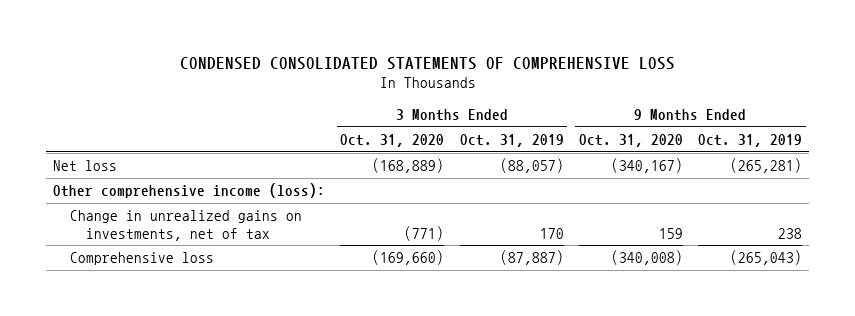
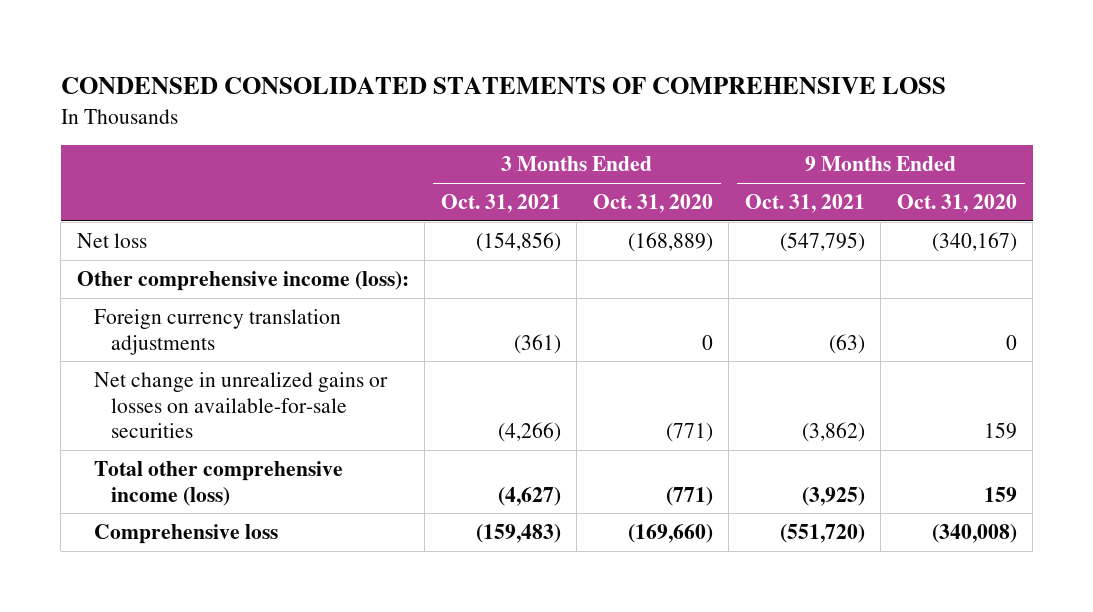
[459,134,564,148] Oct. 31, 2019 -> none
[697,134,802,148] Oct. 31, 2019 -> none
none -> [440,194,561,214] Oct. 31, 2021
none -> [744,194,865,214] Oct. 31, 2021
none -> [93,309,341,355] Foreign currency translation adjustments
[69,210,302,241] Change in unrealized gains on investments, net of tax -> [93,372,388,439] Net change in unrealized gains or losses on available-for-sale securities
none -> [93,461,343,506] Total other comprehensive income (loss)

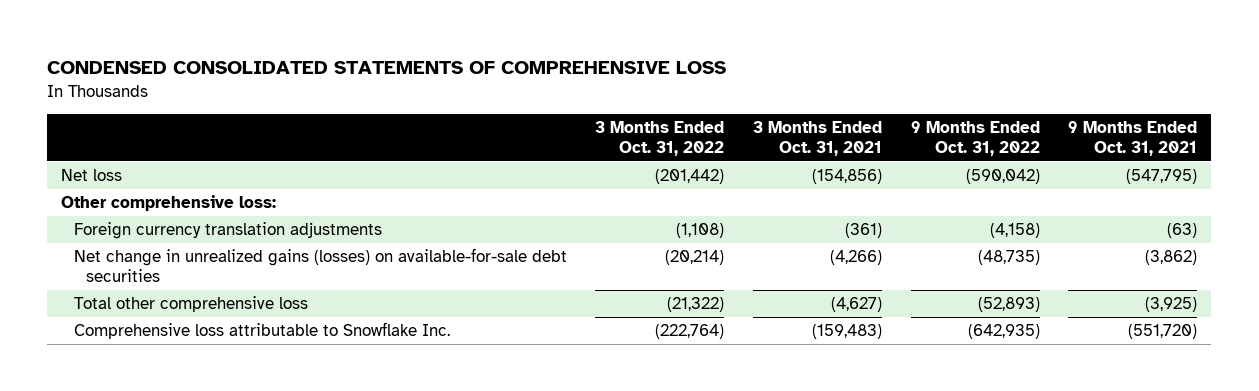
[592,194,713,214] Oct. 31, 2020 -> none
[896,194,1017,214] Oct. 31, 2020 -> none
none -> [595,121,725,157] 3 Months Ended Oct. 31, 2022
none -> [910,121,1040,157] 9 Months Ended Oct. 31, 2022
[76,271,409,292] Other comprehensive income (loss): -> [61,195,277,212] Other comprehensive loss:
[93,372,388,439] Net change in unrealized gains or losses on available-for-sale securities -> [73,248,567,283] Net change in unrealized gains (losses) on available-for-sale debt securities
[93,461,343,506] Total other comprehensive income (loss) -> [73,296,308,313] Total other comprehensive loss
[93,524,278,545] Comprehensive loss -> [73,322,450,340] Comprehensive loss attributable to Snowflake Inc.

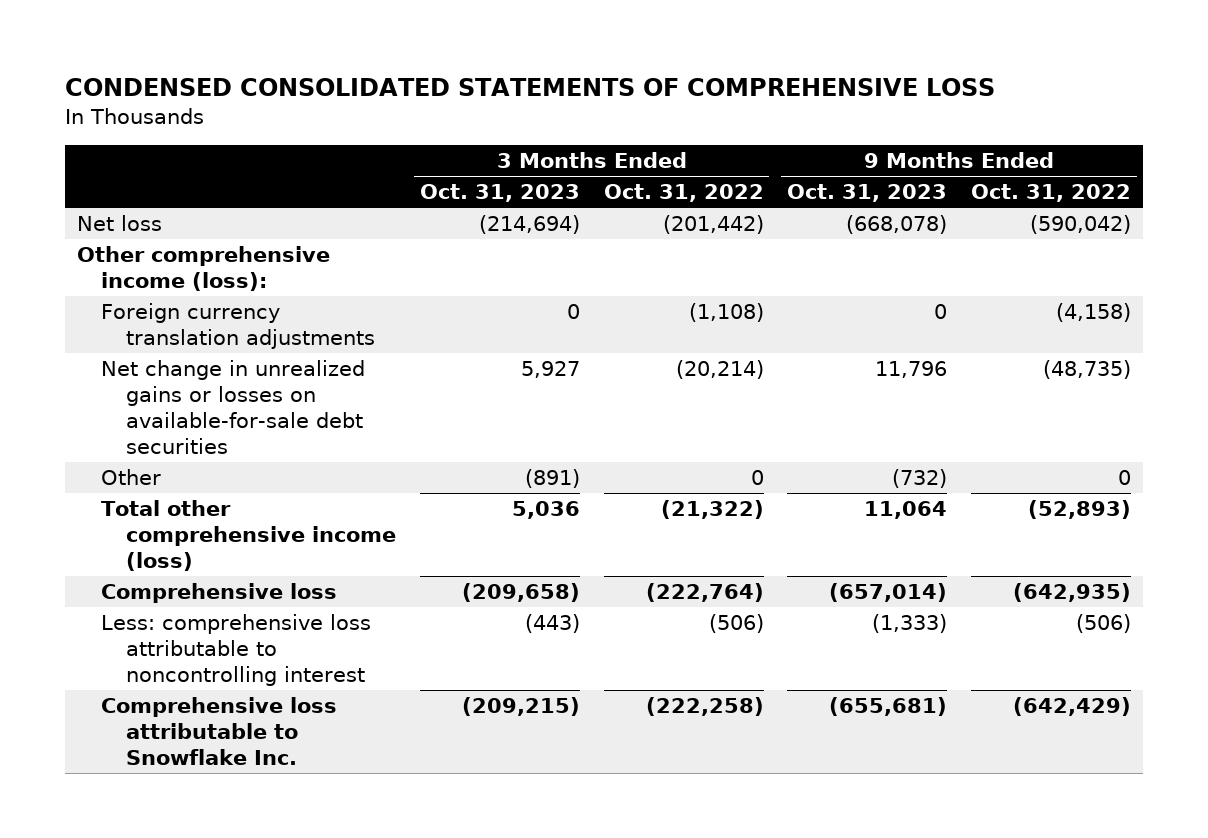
[753,121,883,157] 3 Months Ended Oct. 31, 2021 -> none
[1068,121,1198,157] 9 Months Ended Oct. 31, 2021 -> none
none -> [419,184,580,203] Oct. 31, 2023
none -> [787,184,948,203] Oct. 31, 2023
[61,195,277,212] Other comprehensive loss: -> [76,246,330,292] Other comprehensive income (loss):
[73,248,567,283] Net change in unrealized gains (losses) on available-for-sale debt securities -> [101,360,366,455] Net change in unrealized gains or losses on available-for-sale debt securities
none -> [101,469,162,486] Other
[73,296,308,313] Total other comprehensive loss -> [101,500,397,572] Total other comprehensive income (loss)
none -> [101,583,338,604] Comprehensive loss
none -> [101,614,372,687] Less: comprehensive loss attributable to noncontrolling interest
[655,324,725,340] (222,764) -> [645,697,764,717] (222,258)
[967,324,1040,340] (642,935) -> [1012,697,1131,717] (642,429)

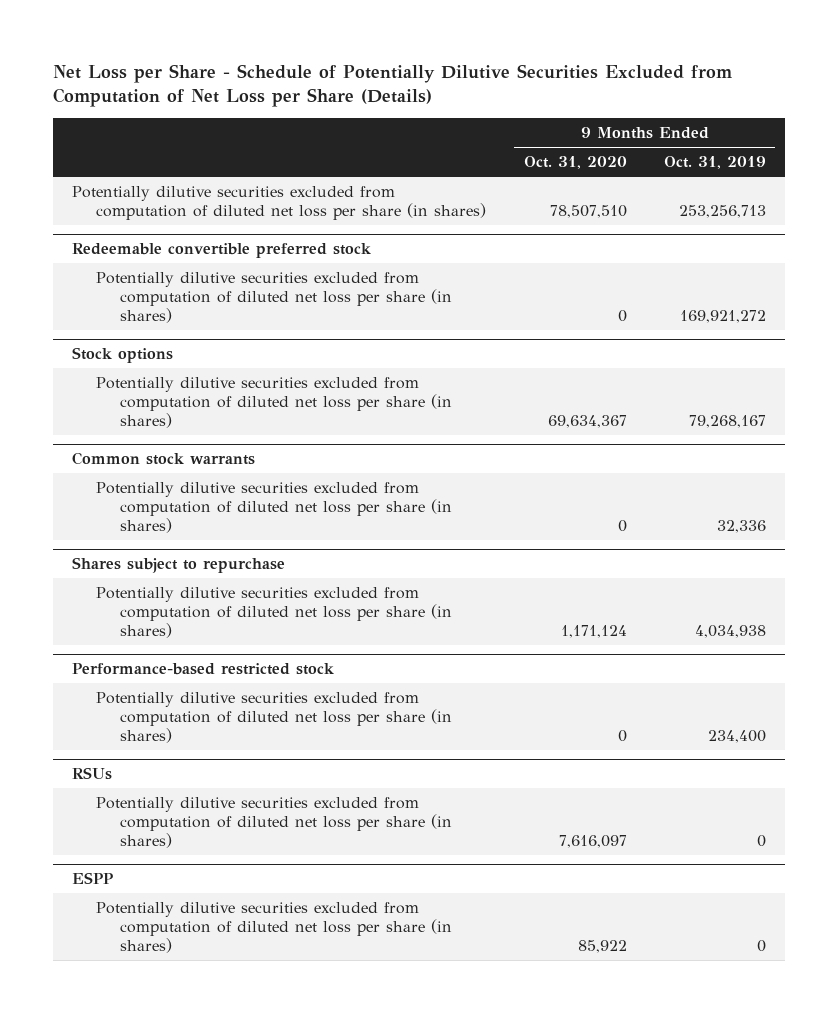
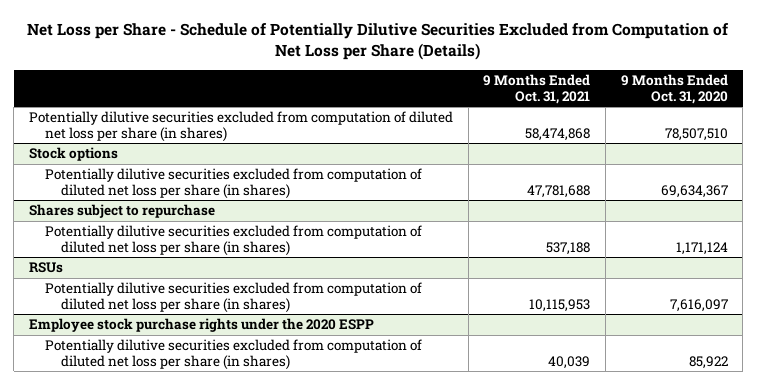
[664,156,767,170] Oct. 31, 2019 -> none
none -> [483,73,591,104] 9 Months Ended Oct. 31, 2021
[72,243,372,259] Redeemable convertible preferred stock -> none
[95,271,452,323] Potentially dilutive securities excluded from computation of diluted net loss per share (in shares) -> none
[72,452,256,466] Common stock warrants -> none
[95,481,452,533] Potentially dilutive securities excluded from computation of diluted net loss per share (in shares) -> none
[72,663,335,676] Performance-based restricted stock -> none
[95,691,452,743] Potentially dilutive securities excluded from computation of diluted net loss per share (in shares) -> none
[72,872,114,885] ESPP -> [29,318,375,333] Employee stock purchase rights under the 2020 ESPP

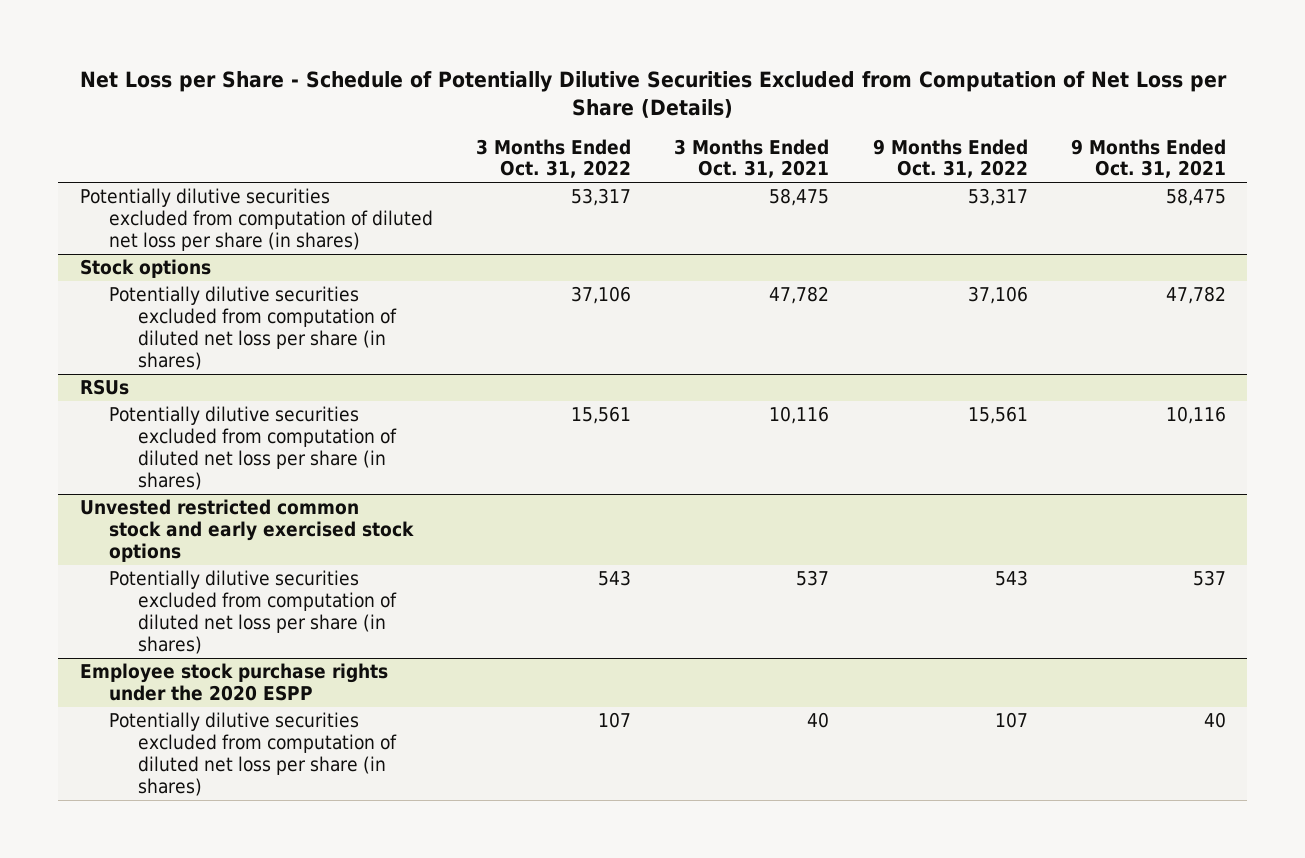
[620,73,728,104] 9 Months Ended Oct. 31, 2020 -> none
none -> [476,138,632,179] 3 Months Ended Oct. 31, 2022
none -> [674,138,830,179] 3 Months Ended Oct. 31, 2021
none -> [872,138,1028,179] 9 Months Ended Oct. 31, 2022
[525,128,591,142] 58,474,868 -> [1165,188,1226,207] 58,475
[29,204,216,219] Shares subject to repurchase -> none
[44,225,422,257] Potentially dilutive securities excluded from computation of diluted net loss per share (in shares) -> none
[527,185,591,199] 47,781,688 -> [1165,286,1226,305] 47,782
[529,299,591,313] 10,115,953 -> [1165,406,1226,425] 10,116
none -> [79,499,414,563] Unvested restricted common stock and early exercised stock options
none -> [108,570,398,654] Potentially dilutive securities excluded from computation of diluted net loss per share (in shares)
[548,356,591,370] 40,039 -> [1203,712,1226,729] 40

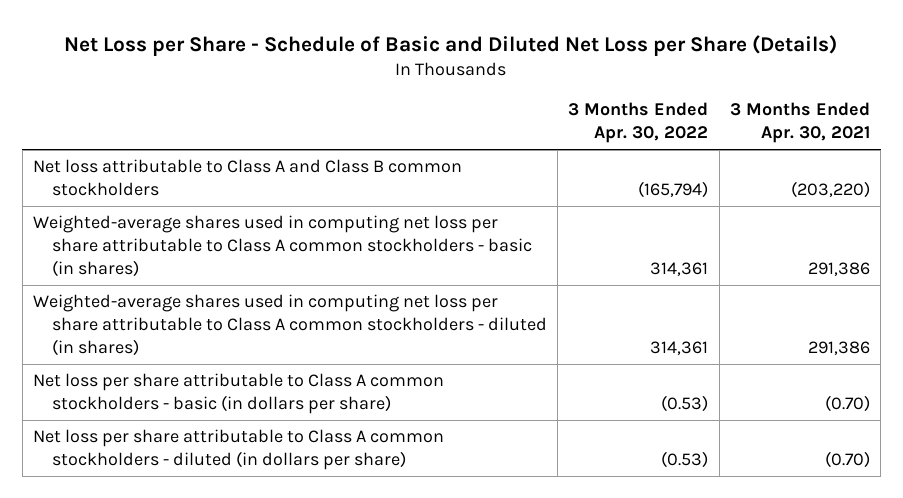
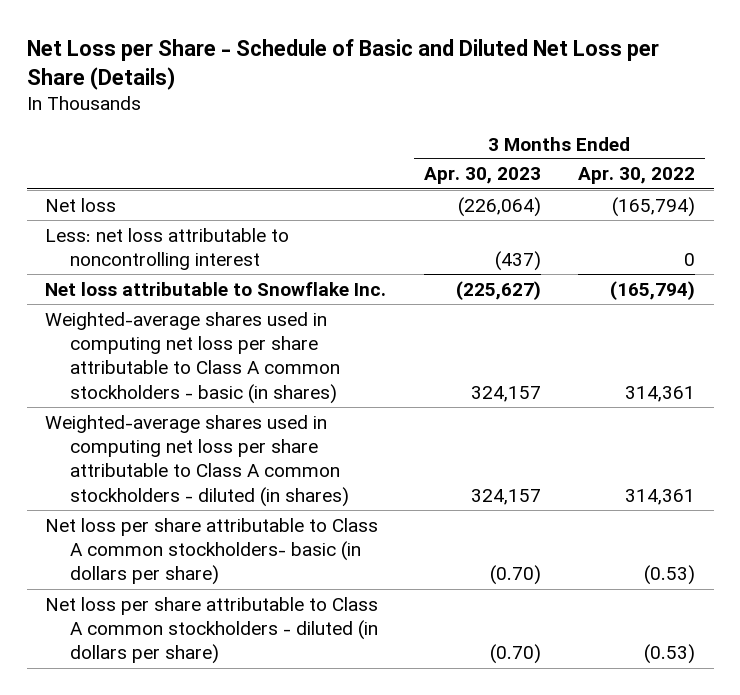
[729,102,870,144] 3 Months Ended Apr. 30, 2021 -> none
none -> [423,167,541,185] Apr. 30, 2023
none -> [45,197,117,212] Net loss
none -> [45,227,290,270] Less: net loss attributable to noncontrolling interest
[33,159,463,196] Net loss attributable to Class A and Class B common stockholders -> [45,281,387,296] Net loss attributable to Snowflake Inc.
[33,373,445,414] Net loss per share attributable to Class A common stockholders - basic (in dollars per share) -> [45,517,379,586] Net loss per share attributable to Class A common stockholders- basic (in dollars per share)

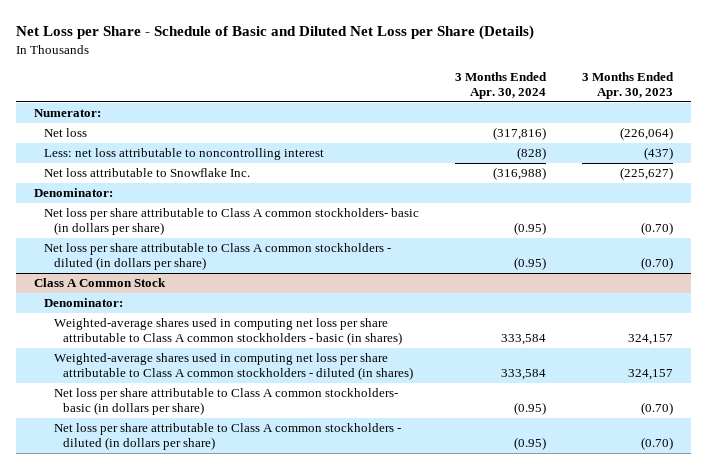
[578,167,696,185] Apr. 30, 2022 -> none
none -> [455,72,548,99] 3 Months Ended Apr. 30, 2024
none -> [34,109,102,118] Numerator:
none -> [34,188,114,198] Denominator:
none -> [44,208,420,236] Net loss per share attributable to Class A common stockholders- basic (in dollars per share)
none -> [44,243,392,271] Net loss per share attributable to Class A common stockholders - diluted (in dollars per share)
none -> [34,278,167,288] Class A Common Stock
none -> [44,298,124,308] Denominator:

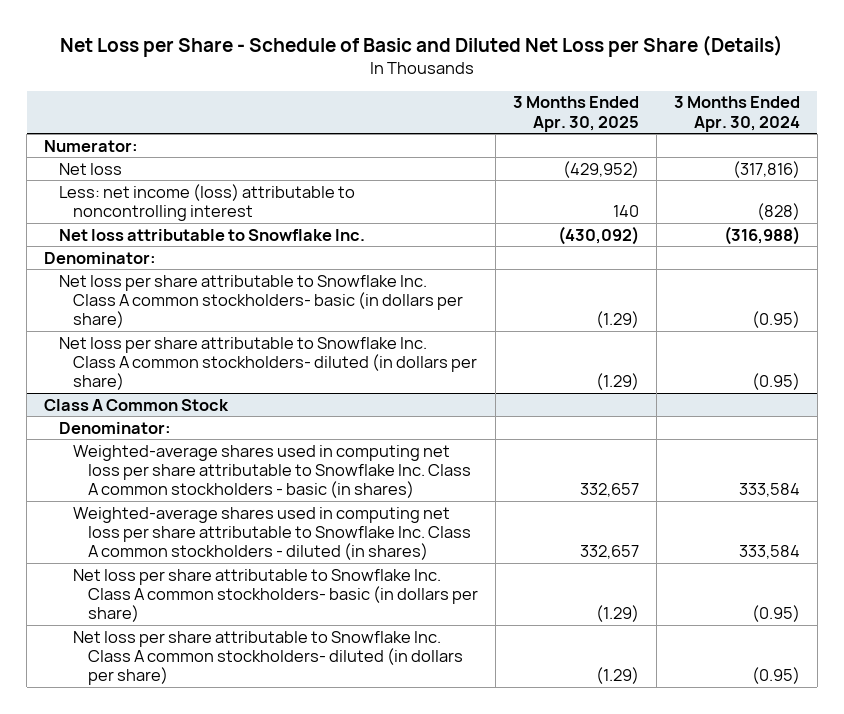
[582,72,675,99] 3 Months Ended Apr. 30, 2023 -> none
none -> [512,96,639,132] 3 Months Ended Apr. 30, 2025
[44,148,325,161] Less: net loss attributable to noncontrolling interest -> [58,183,355,222] Less: net income (loss) attributable to noncontrolling interest
[44,208,420,236] Net loss per share attributable to Class A common stockholders- basic (in dollars per share) -> [58,274,464,329] Net loss per share attributable to Snowflake Inc. Class A common stockholders- basic (in dollars per share)
[44,243,392,271] Net loss per share attributable to Class A common stockholders - diluted (in dollars per share) -> [58,336,478,391] Net loss per share attributable to Snowflake Inc. Class A common stockholders- diluted (in dollars per share)
[53,318,403,346] Weighted-average shares used in computing net loss per share attributable to Class A common stockholders - basic (in shares) -> [73,444,471,499] Weighted-average shares used in computing net loss per share attributable to Snowflake Inc. Class A common stockholders - basic (in shares)
[53,353,414,381] Weighted-average shares used in computing net loss per share attributable to Class A common stockholders - diluted (in shares) -> [73,506,471,561] Weighted-average shares used in computing net loss per share attributable to Snowflake Inc. Class A common stockholders - diluted (in shares)
[53,388,398,416] Net loss per share attributable to Class A common stockholders- basic (in dollars per share) -> [73,568,478,623] Net loss per share attributable to Snowflake Inc. Class A common stockholders- basic (in dollars per share)
[53,423,401,451] Net loss per share attributable to Class A common stockholders - diluted (in dollars per share) -> [73,630,463,686] Net loss per share attributable to Snowflake Inc. Class A common stockholders- diluted (in dollars per share)

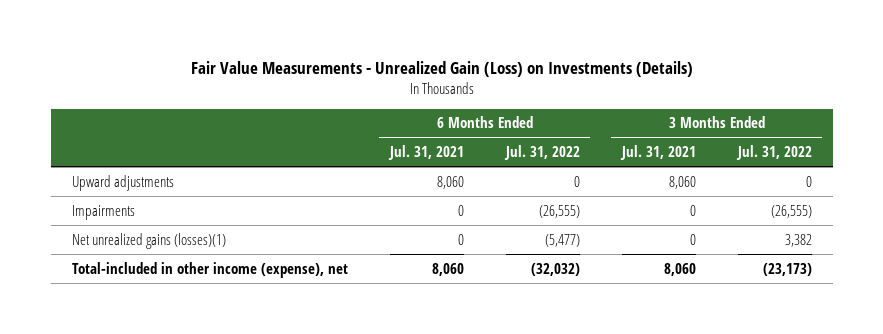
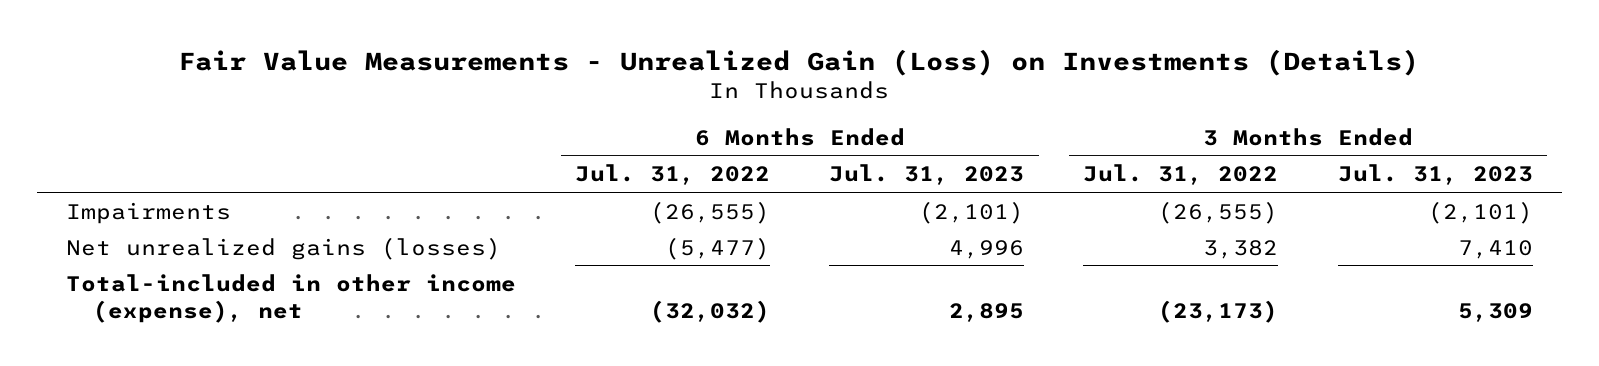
[387,145,464,161] Jul. 31, 2021 -> none
[619,145,696,161] Jul. 31, 2021 -> none
none -> [829,164,1025,186] Jul. 31, 2023
none -> [1337,164,1533,186] Jul. 31, 2023
[71,174,174,191] Upward adjustments -> none
[71,232,226,249] Net unrealized gains (losses)(1) -> [66,236,502,260] Net unrealized gains (losses)

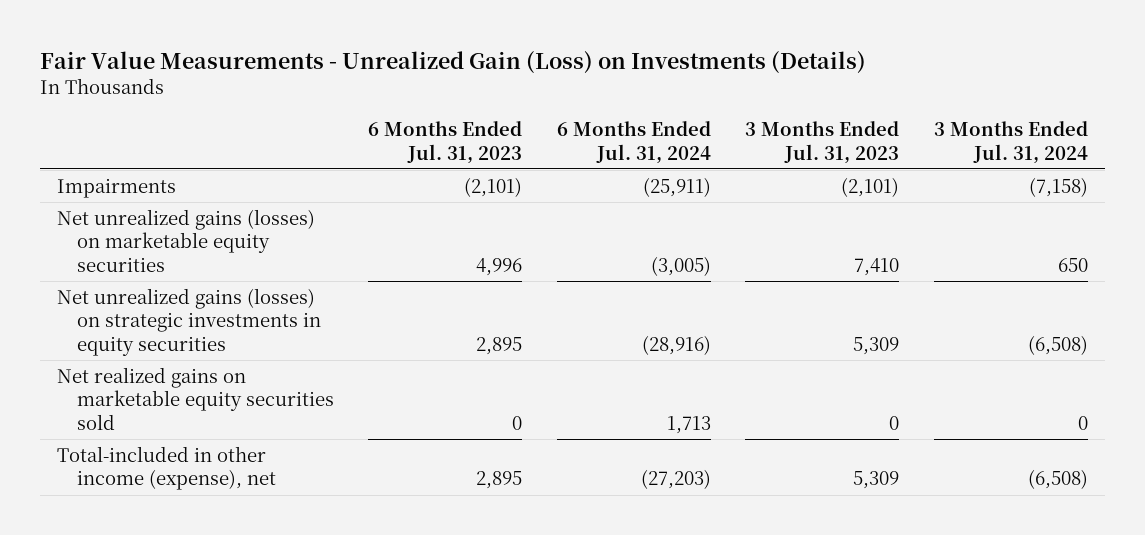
[575,164,771,186] Jul. 31, 2022 -> none
[1083,164,1279,186] Jul. 31, 2022 -> none
none -> [556,120,711,164] 6 Months Ended Jul. 31, 2024
none -> [933,120,1088,164] 3 Months Ended Jul. 31, 2024
[66,236,502,260] Net unrealized gains (losses) -> [57,208,316,273] Net unrealized gains (losses) on marketable equity securities
none -> [57,287,321,357] Net unrealized gains (losses) on strategic investments in equity securities
none -> [57,366,334,431] Net realized gains on marketable equity securities sold

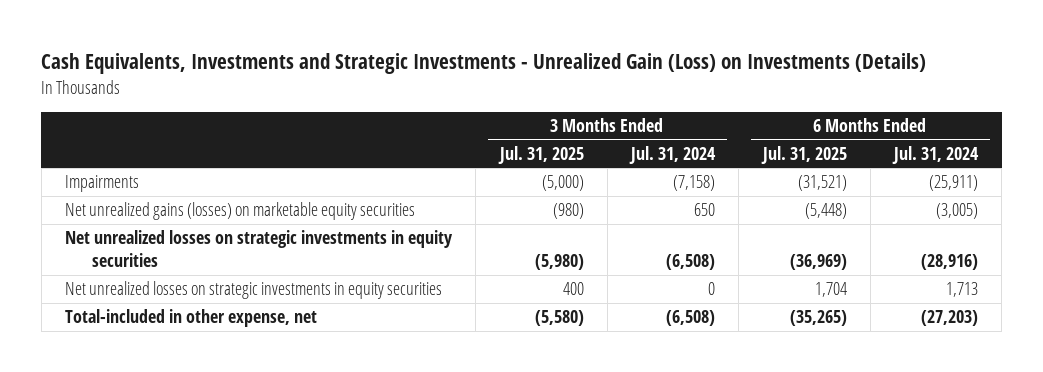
[40,51,867,75] Fair Value Measurements - Unrealized Gain (Loss) on Investments (Details) -> [41,53,927,75] Cash Equivalents, Investments and Strategic Investments - Unrealized Gain (Loss) on Investments (Details)
[368,120,523,164] 6 Months Ended Jul. 31, 2023 -> none
[745,120,900,164] 3 Months Ended Jul. 31, 2023 -> none
none -> [497,145,584,164] Jul. 31, 2025
none -> [760,145,847,164] Jul. 31, 2025
[57,287,321,357] Net unrealized gains (losses) on strategic investments in equity securities -> [65,230,454,268] Net unrealized losses on strategic investments in equity securities
[57,366,334,431] Net realized gains on marketable equity securities sold -> [65,281,443,300] Net unrealized losses on strategic investments in equity securities
[57,445,276,491] Total-included in other income (expense), net -> [65,309,318,328] Total-included in other expense, net

